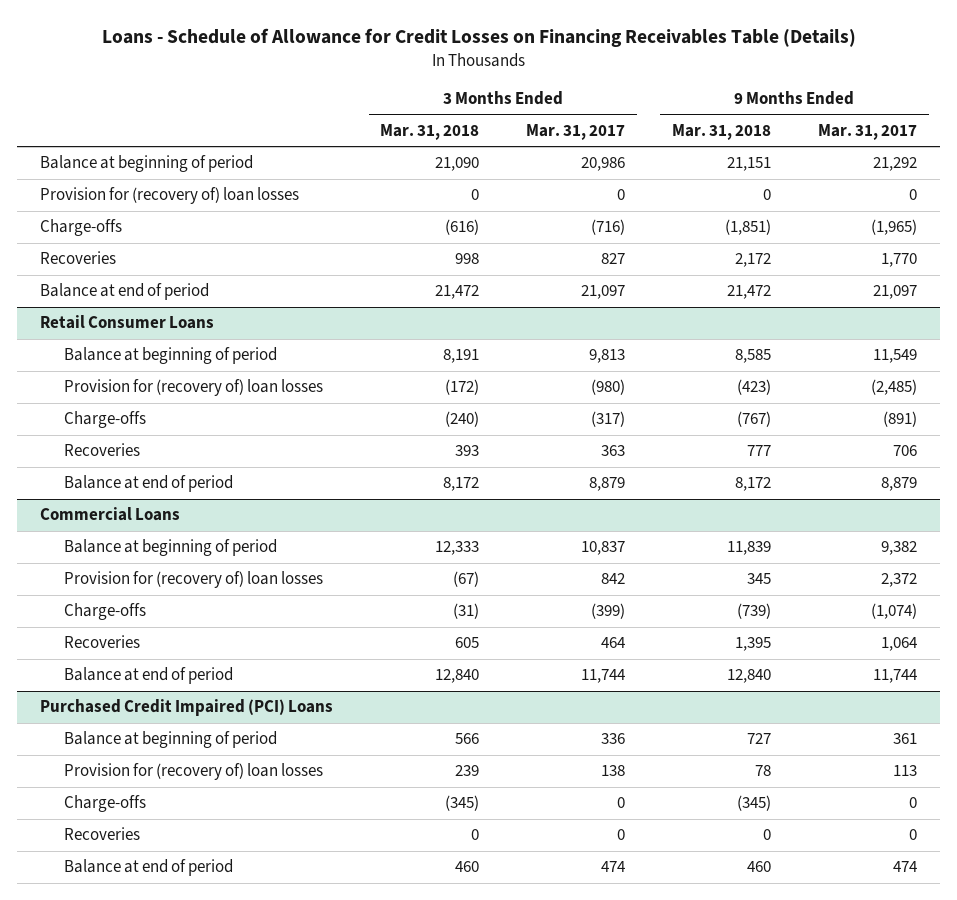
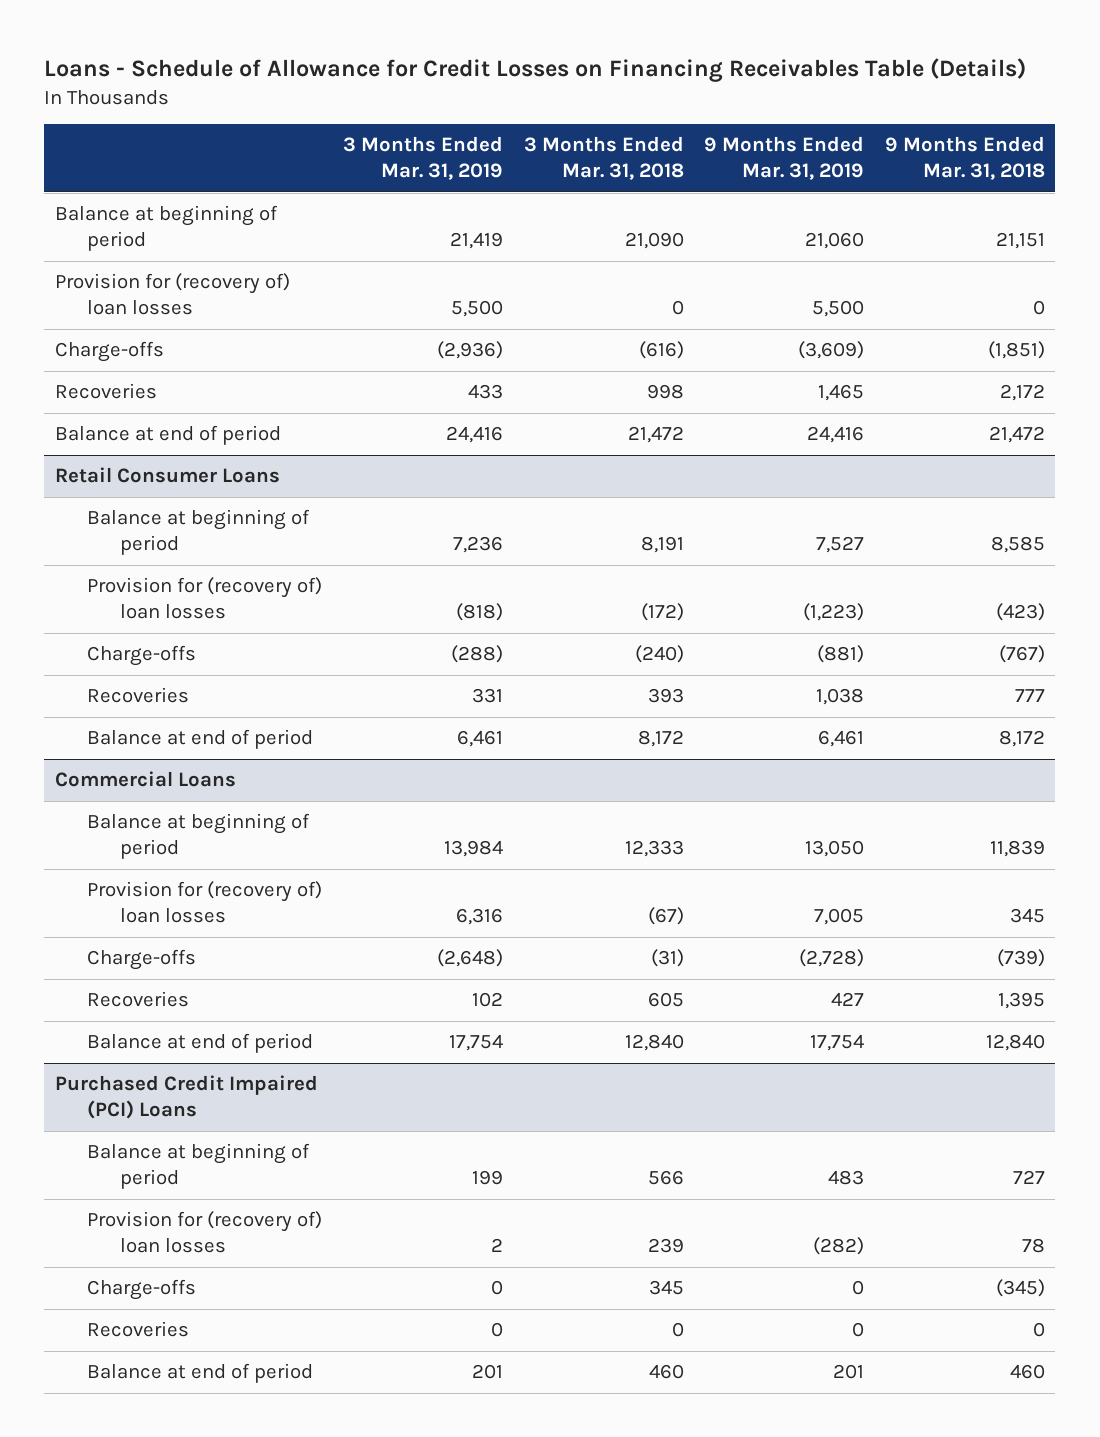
[526,123,626,140] Mar. 31, 2017 -> none
[817,123,917,140] Mar. 31, 2017 -> none
none -> [342,136,503,181] 3 Months Ended Mar. 31, 2019
none -> [704,136,865,181] 9 Months Ended Mar. 31, 2019
[445,795,480,812] (345) -> [648,1280,684,1296] 345

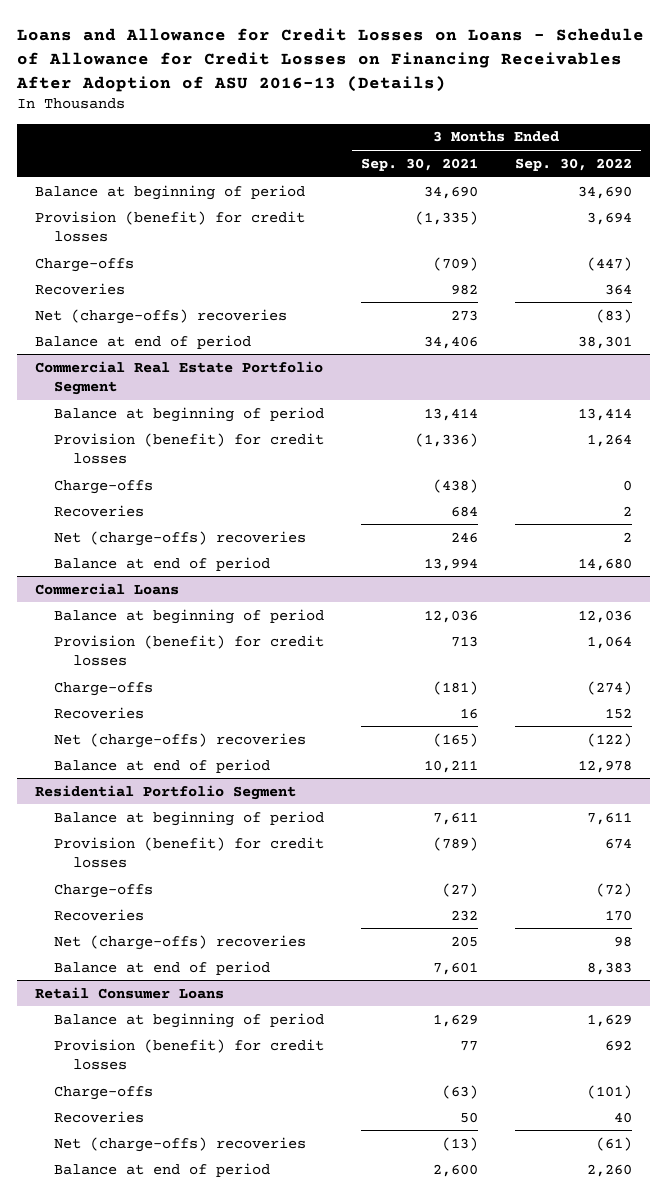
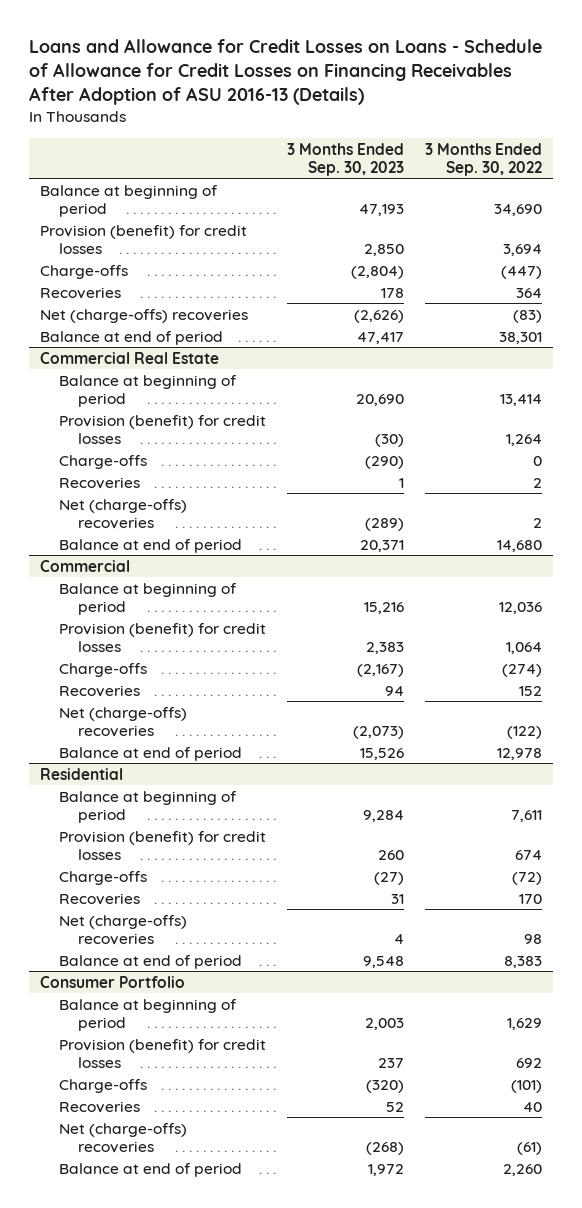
[360,157,478,171] Sep. 30, 2021 -> none
none -> [287,142,405,176] 3 Months Ended Sep. 30, 2023
[35,360,324,395] Commercial Real Estate Portfolio Segment -> [39,351,219,364] Commercial Real Estate
[35,582,180,595] Commercial Loans -> [39,559,130,572] Commercial
[35,784,297,800] Residential Portfolio Segment -> [39,767,123,780] Residential
[35,986,225,999] Retail Consumer Loans -> [39,975,185,988] Consumer Portfolio

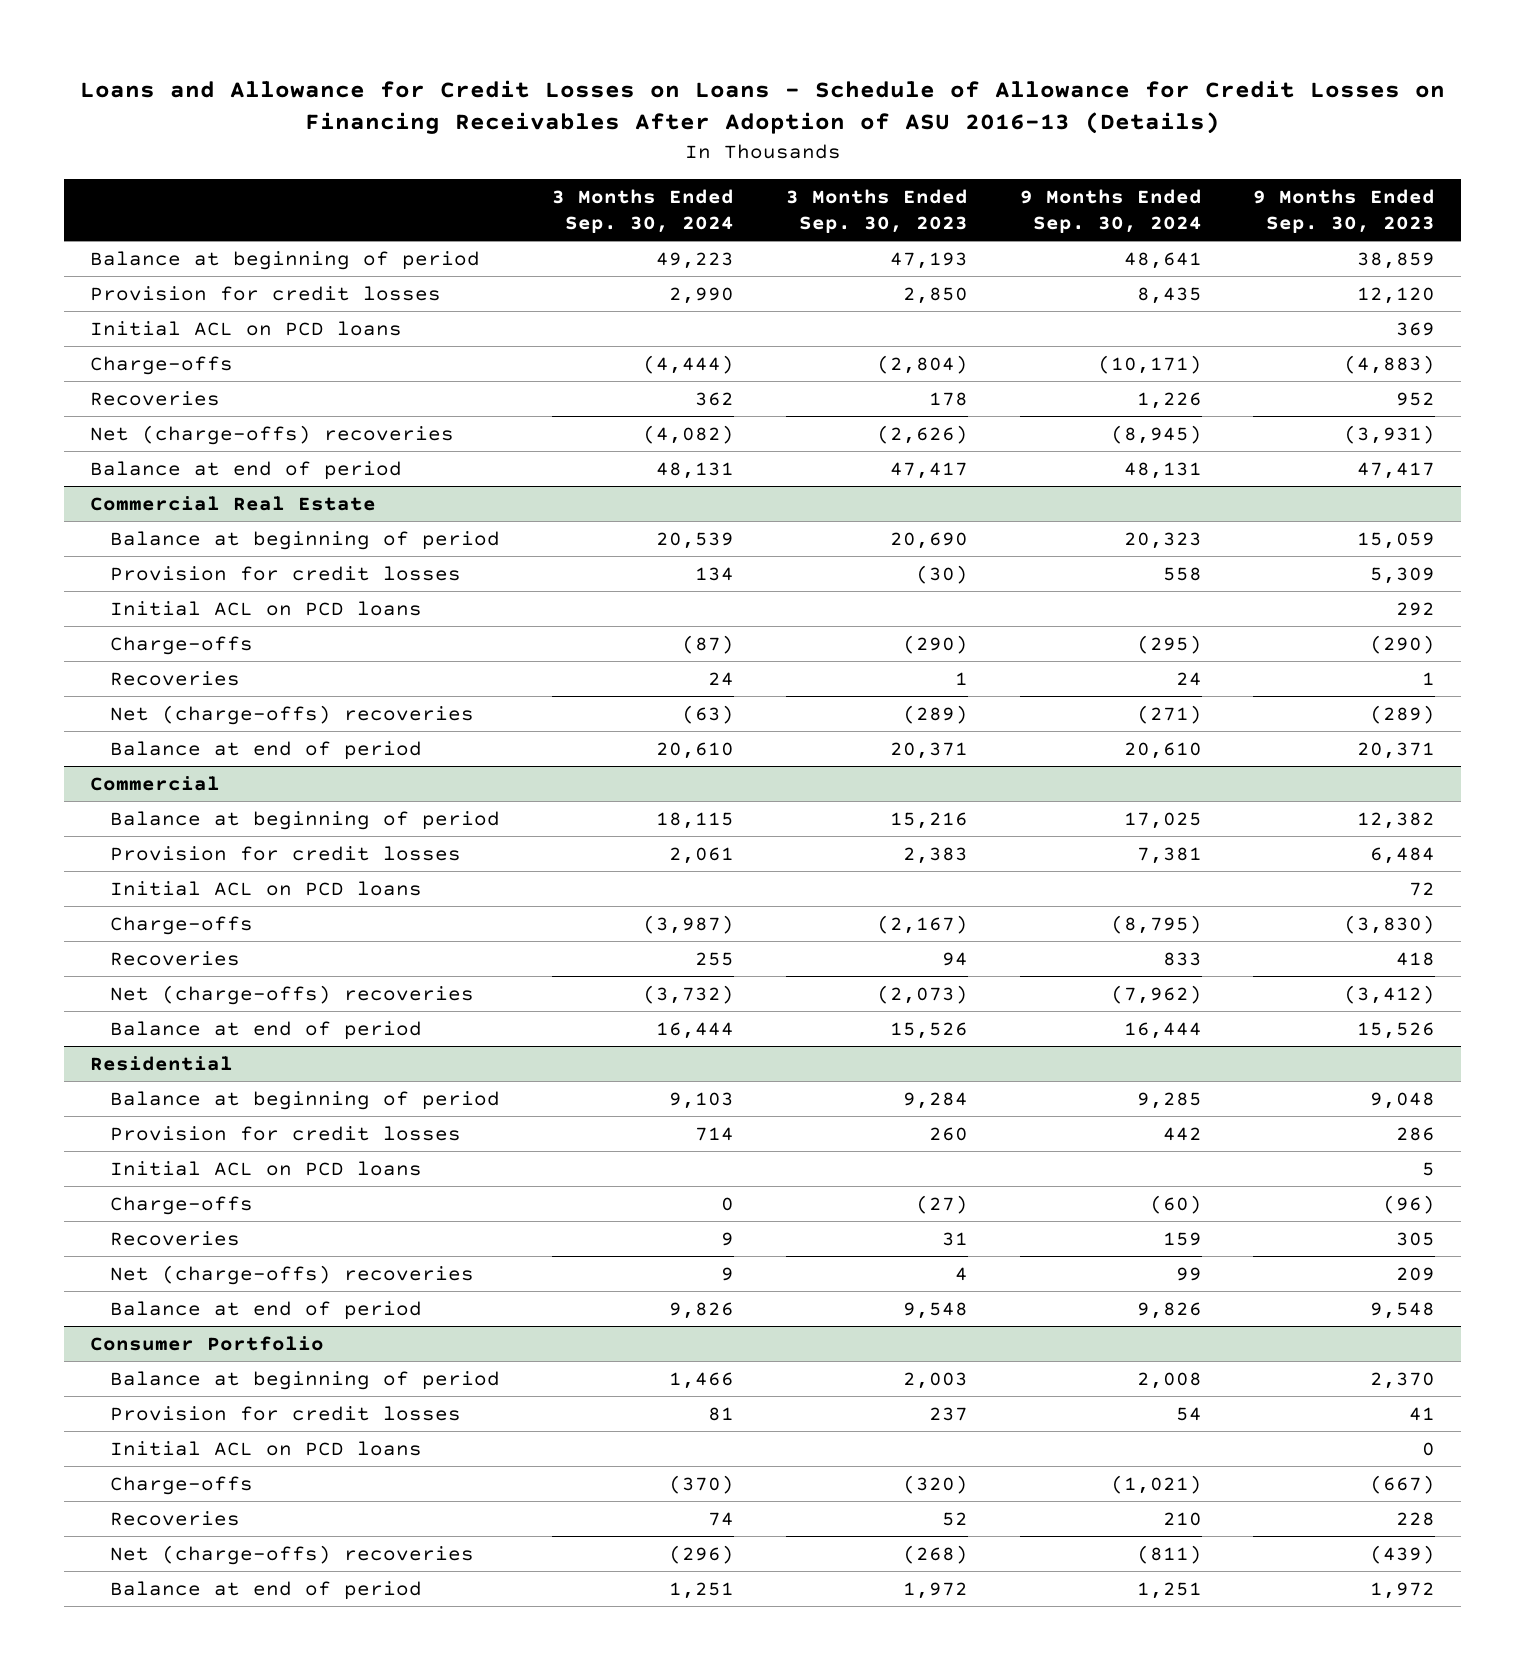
[425,142,543,176] 3 Months Ended Sep. 30, 2022 -> none
none -> [552,188,735,233] 3 Months Ended Sep. 30, 2024
none -> [1019,188,1202,233] 9 Months Ended Sep. 30, 2024
none -> [1253,188,1436,233] 9 Months Ended Sep. 30, 2023
[39,224,247,254] Provision (benefit) for credit losses -> [89,285,441,301] Provision for credit losses
none -> [89,320,402,336] Initial ACL on PCD loans
[58,414,266,444] Provision (benefit) for credit losses -> [110,565,462,581] Provision for credit losses
none -> [110,600,423,616] Initial ACL on PCD loans
[58,622,266,652] Provision (benefit) for credit losses -> [110,845,462,861] Provision for credit losses
none -> [110,880,423,896] Initial ACL on PCD loans
[58,830,266,860] Provision (benefit) for credit losses -> [110,1125,462,1141] Provision for credit losses
none -> [110,1160,423,1176] Initial ACL on PCD loans
[58,1038,266,1068] Provision (benefit) for credit losses -> [110,1405,462,1421] Provision for credit losses
none -> [110,1440,423,1456] Initial ACL on PCD loans

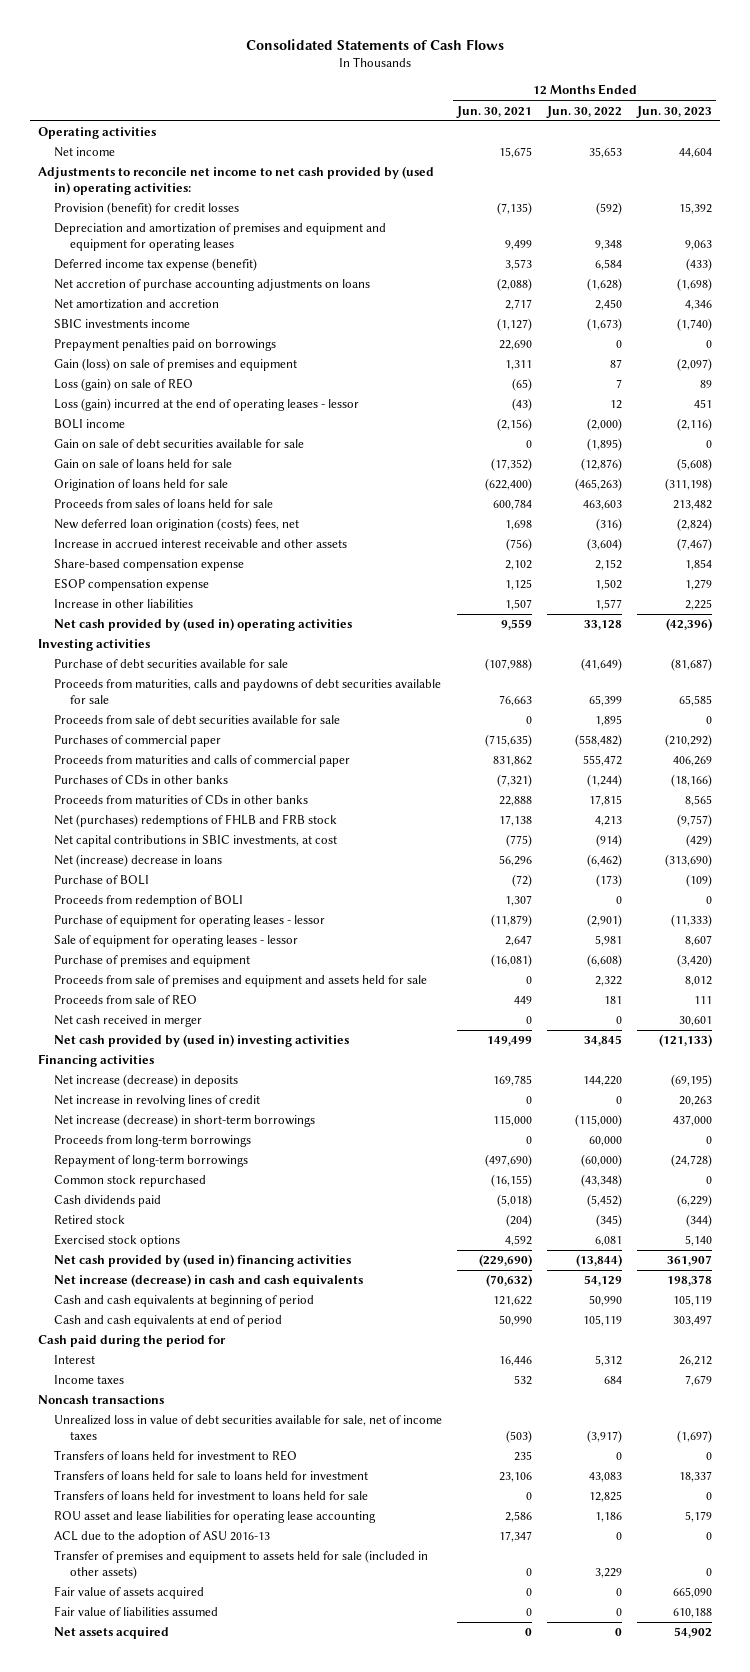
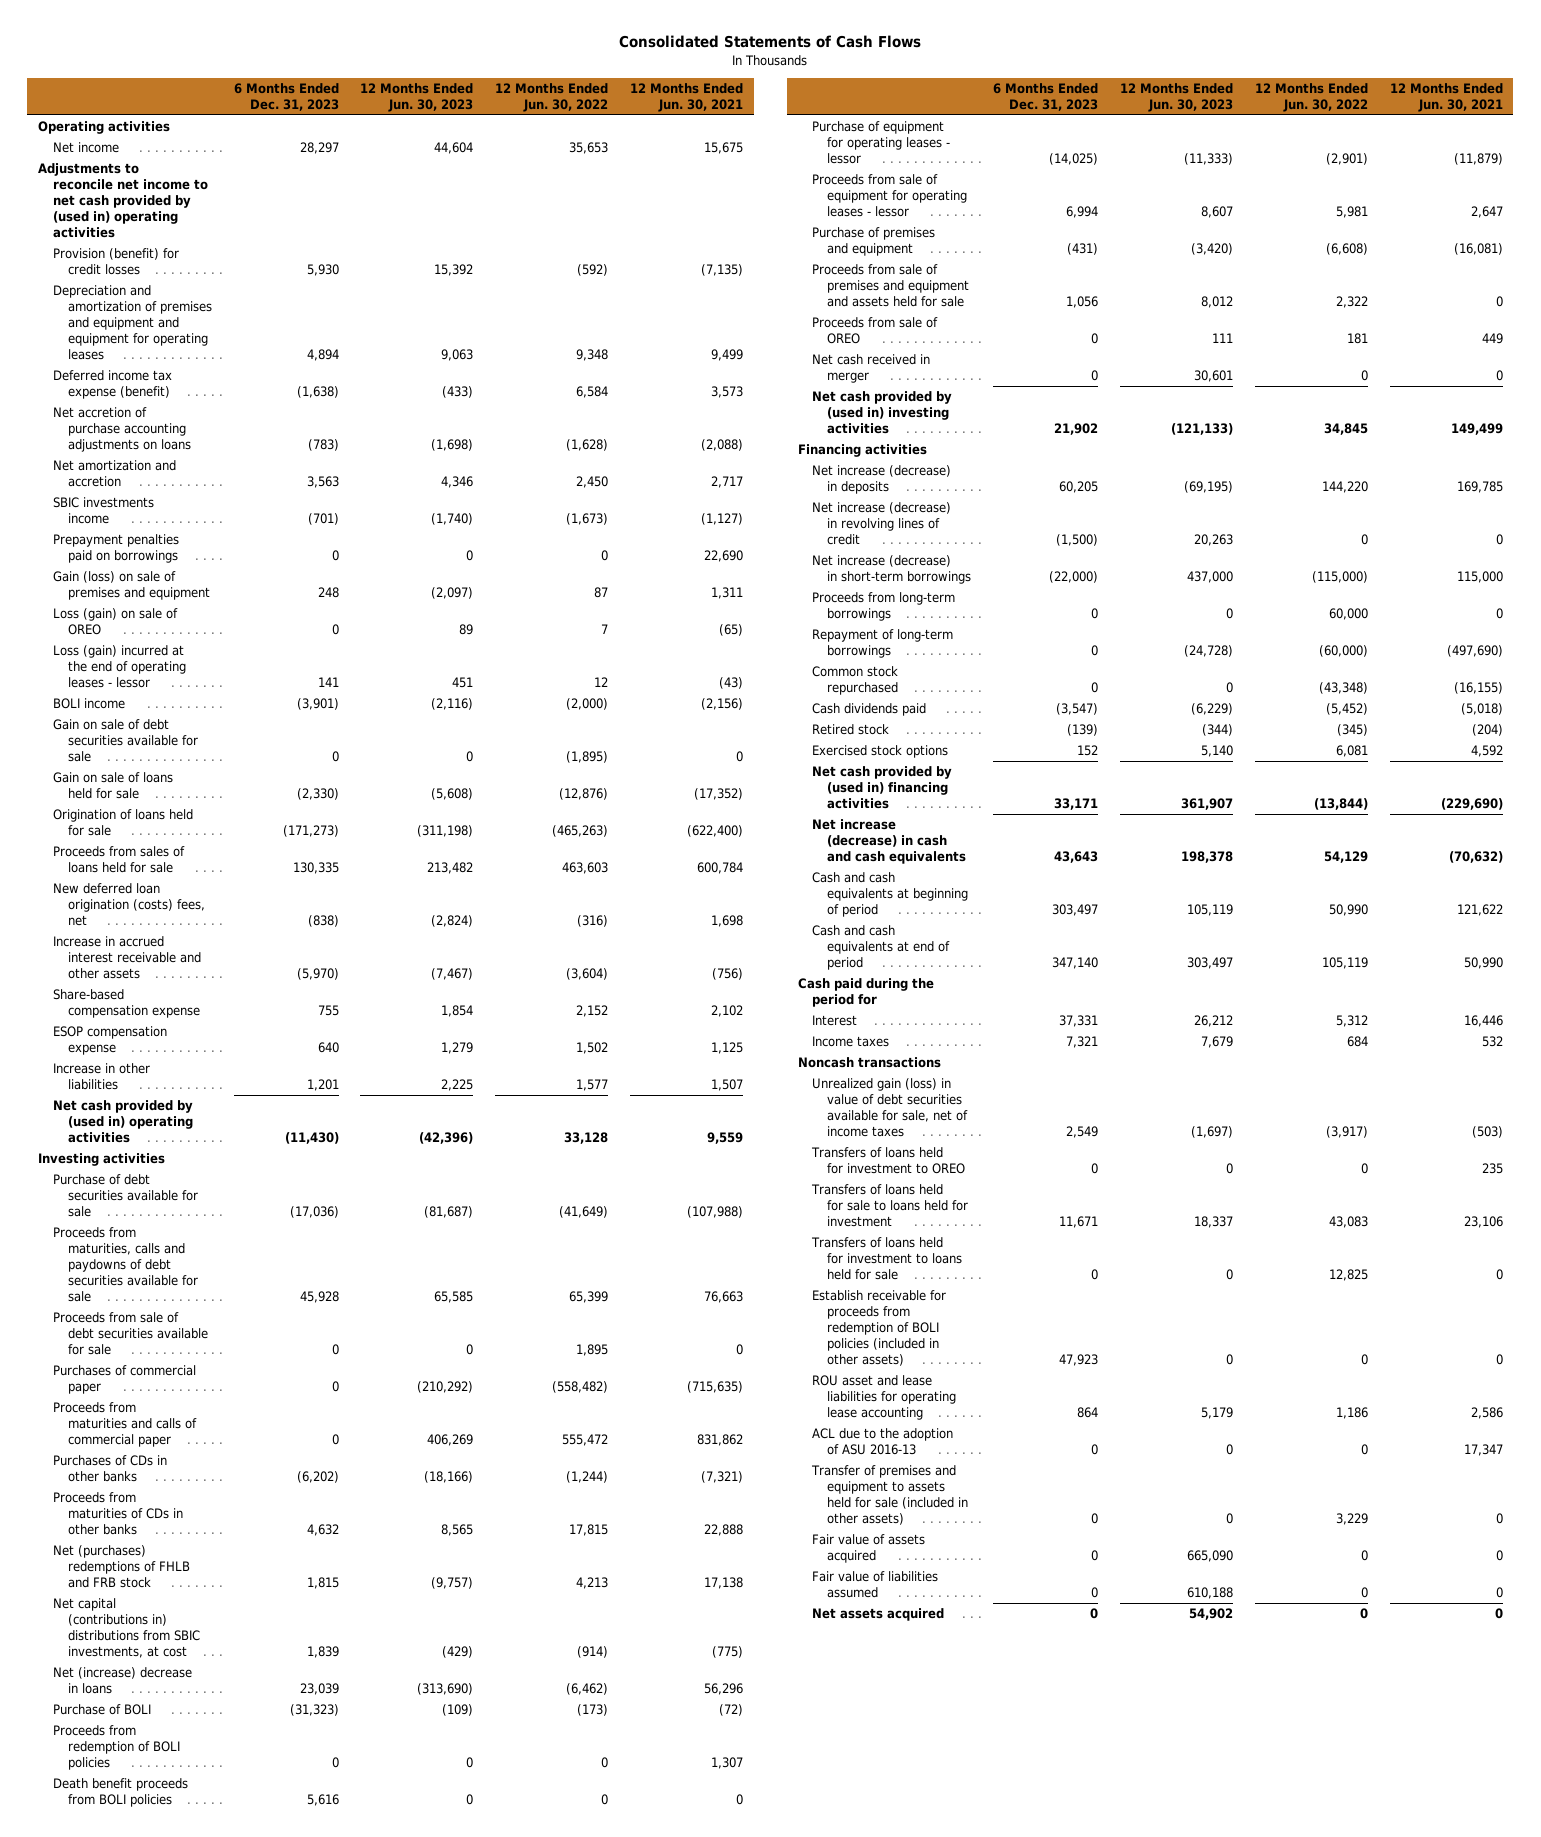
none -> [233,83,339,112] 6 Months Ended Dec. 31, 2023
[37,166,434,195] Adjustments to reconcile net income to net cash provided by (used in) operating activities: -> [38,163,208,238] Adjustments to reconcile net income to net cash provided by (used in) operating activities
[53,378,193,392] Loss (gain) on sale of REO -> [52,608,178,636] Loss (gain) on sale of OREO
[53,835,337,848] Net capital contributions in SBIC investments, at cost -> [52,1598,200,1659] Net capital (contributions in) distributions from SBIC investments, at cost
[53,895,243,908] Proceeds from redemption of BOLI -> [52,1725,180,1771] Proceeds from redemption of BOLI policies
none -> [52,1778,188,1808] Death benefit proceeds from BOLI policies
[53,935,298,948] Sale of equipment for operating leases - lessor -> [812,174,968,218] Proceeds from sale of equipment for operating leases - lessor
[53,994,197,1006] Proceeds from sale of REO -> [812,317,939,345] Proceeds from sale of OREO
[53,1095,260,1108] Net increase in revolving lines of credit -> [812,502,952,546] Net increase (decrease) in revolving lines of credit
[53,1415,442,1440] Unrealized loss in value of debt securities available for sale, net of income taxes -> [812,1078,969,1138] Unrealized gain (loss) in value of debt securities available for sale, net of income taxes
[53,1450,297,1462] Transfers of loans held for investment to REO -> [811,1147,966,1175] Transfers of loans held for investment to OREO
none -> [812,1290,947,1366] Establish receivable for proceeds from redemption of BOLI policies (included in other assets)

